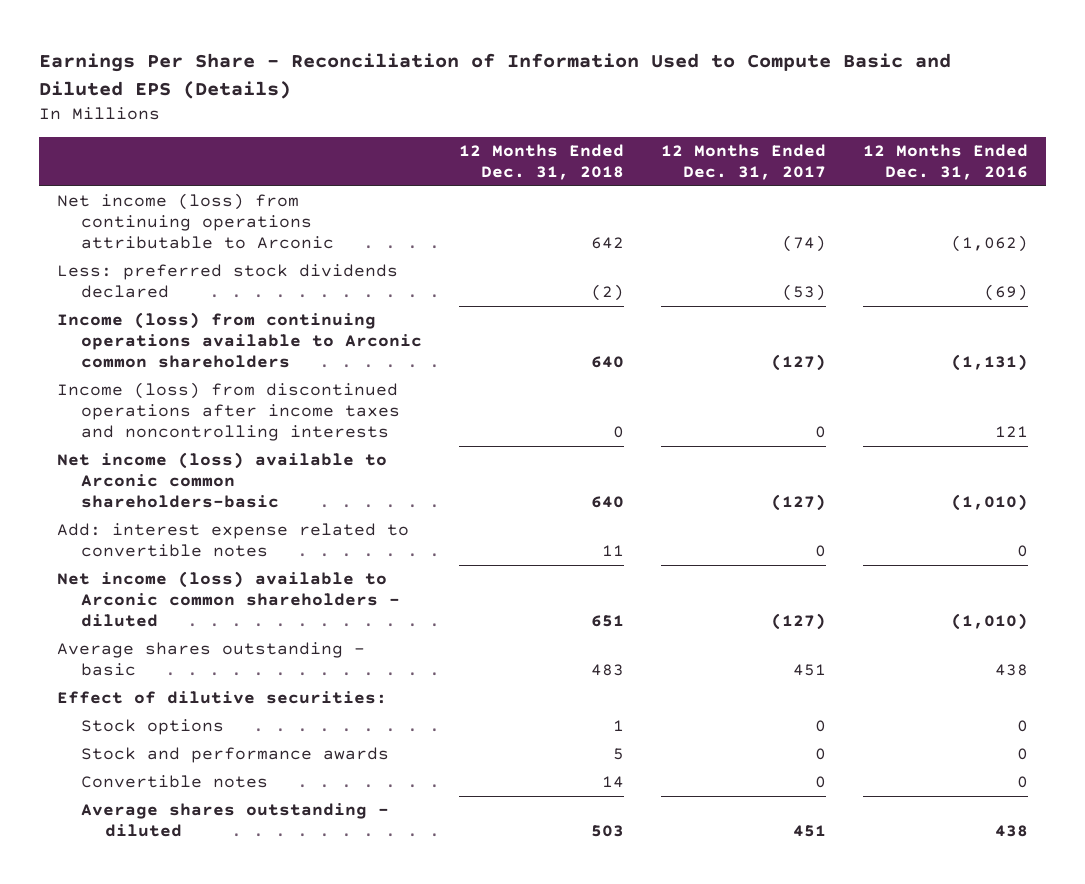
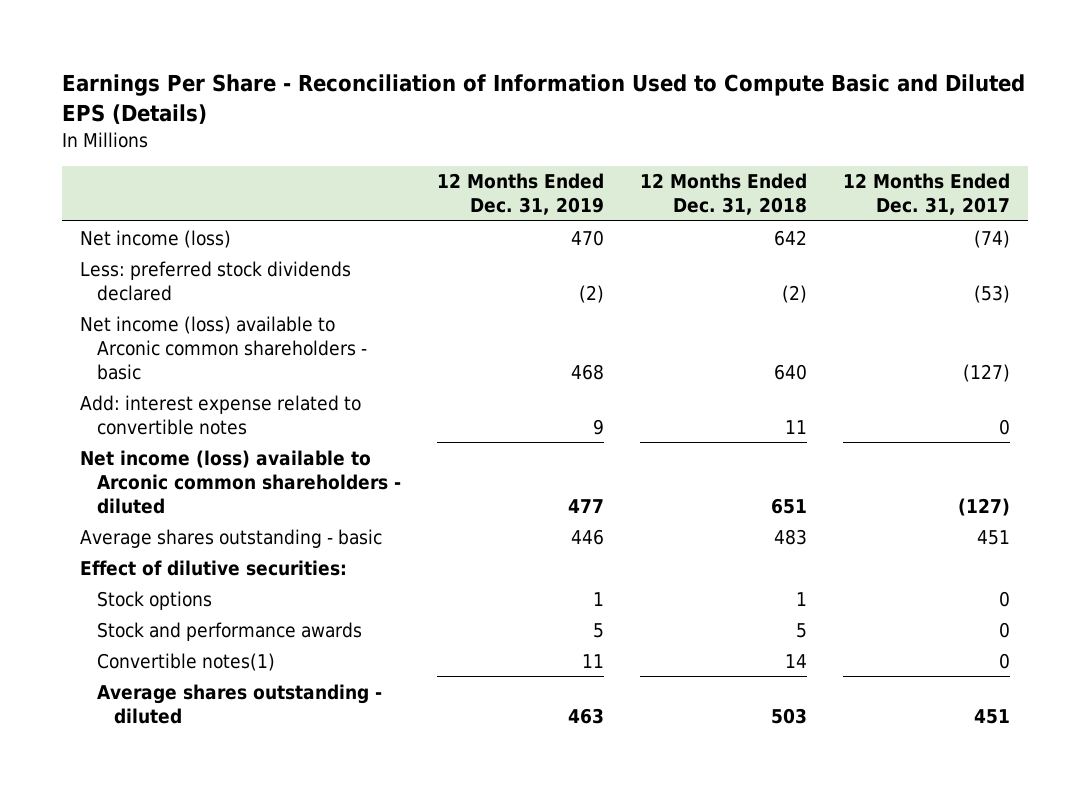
[862,144,1028,181] 12 Months Ended Dec. 31, 2016 -> none
none -> [436,173,604,216] 12 Months Ended Dec. 31, 2019
[57,193,335,250] Net income (loss) from continuing operations attributable to Arconic -> [79,229,231,248] Net income (loss)
[57,312,423,369] Income (loss) from continuing operations available to Arconic common shareholders -> none
[57,382,401,442] Income (loss) from discontinued operations after income taxes and noncontrolling interests -> none
[57,452,388,509] Net income (loss) available to Arconic common shareholders-basic -> [79,315,367,380] Net income (loss) available to Arconic common shareholders - basic
[81,775,269,789] Convertible notes -> [96,652,275,671] Convertible notes(1)

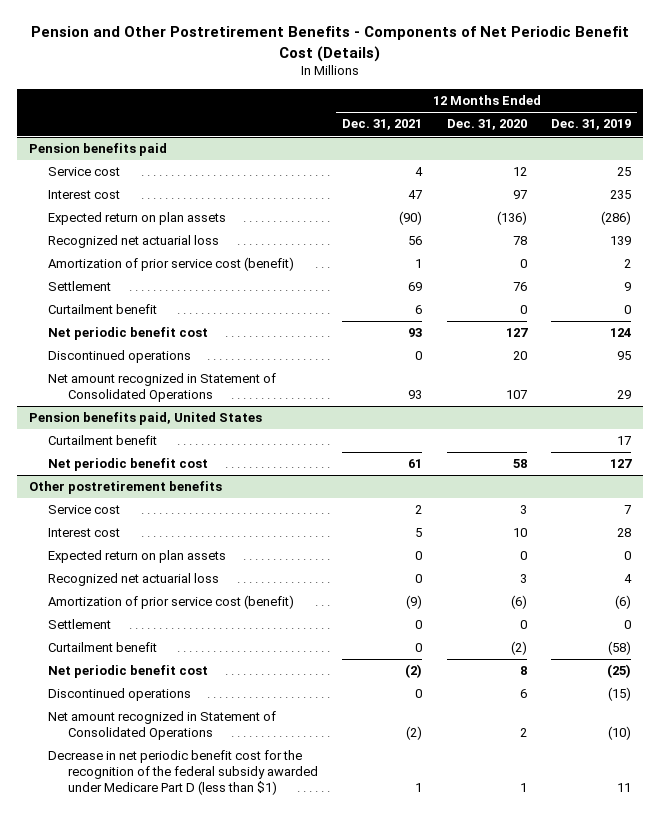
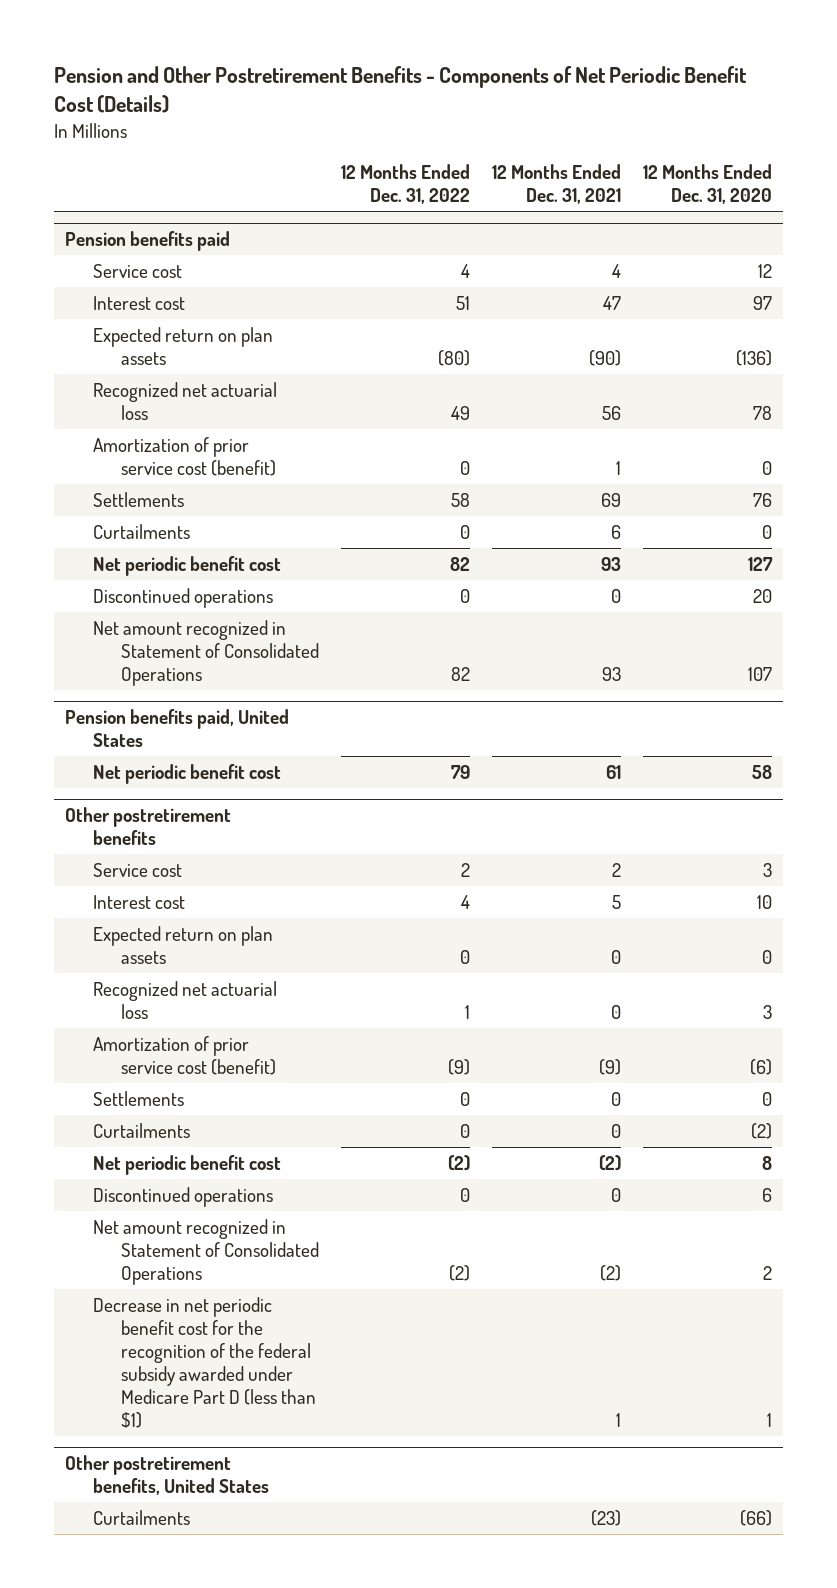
[551,119,632,131] Dec. 31, 2019 -> none
none -> [341,164,471,205] 12 Months Ended Dec. 31, 2022
[48,281,112,292] Settlement -> [92,491,184,507] Settlements
[48,304,158,315] Curtailment benefit -> [92,523,190,539] Curtailments
[48,435,158,446] Curtailment benefit -> none
[48,619,112,630] Settlement -> [92,1090,184,1106] Settlements
[48,642,158,653] Curtailment benefit -> [92,1122,190,1138] Curtailments
none -> [64,1455,269,1496] Other postretirement benefits, United States
none -> [92,1509,190,1525] Curtailments

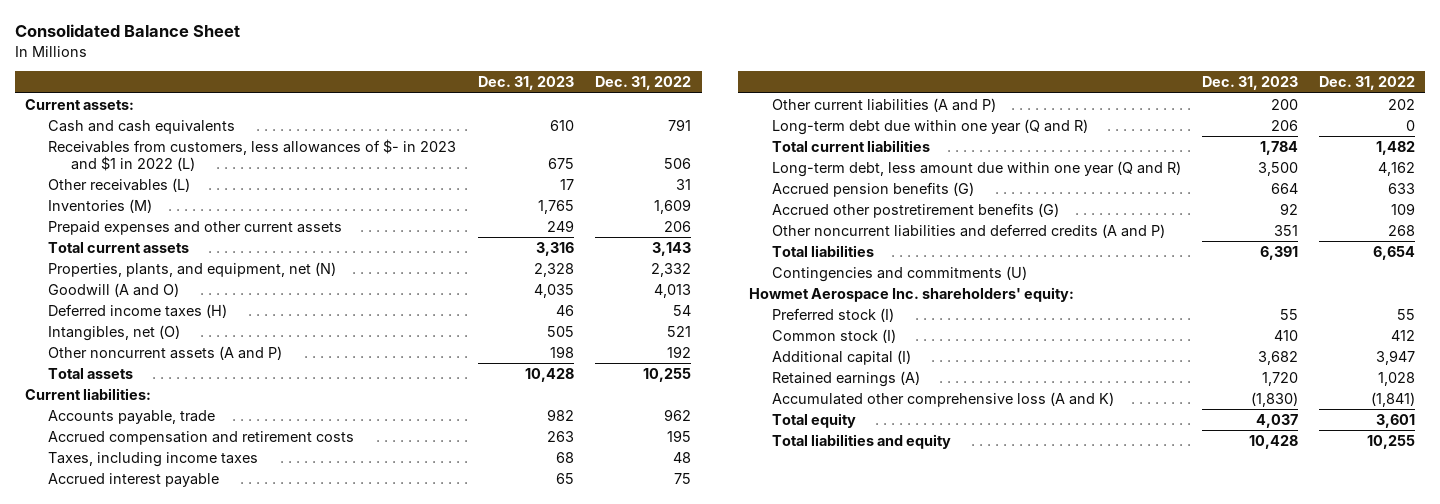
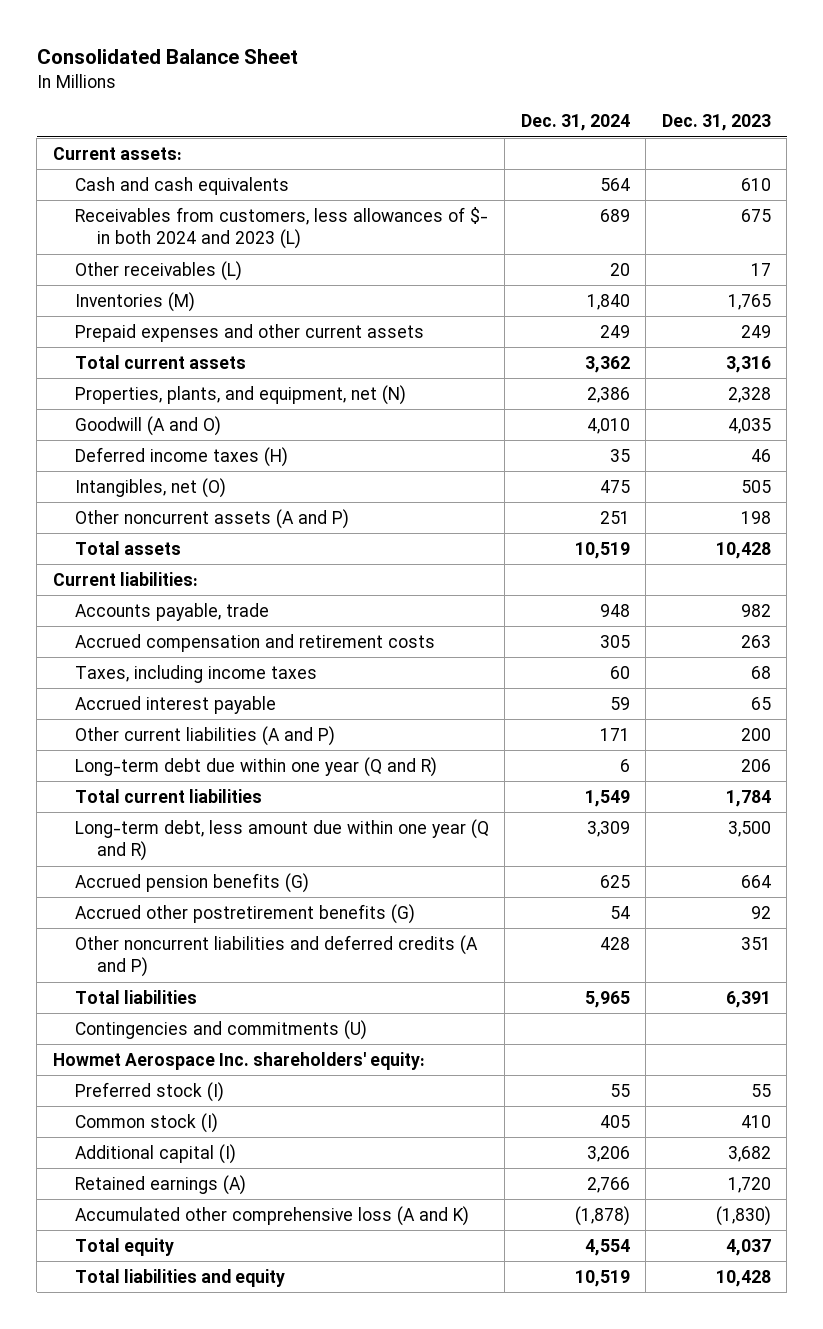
[595,76,692,91] Dec. 31, 2022 -> none
none -> [520,114,630,132] Dec. 31, 2024
[48,138,457,171] Receivables from customers, less allowances of $- in 2023 and $1 in 2022 (L) -> [74,206,488,250] Receivables from customers, less allowances of $- in both 2024 and 2023 (L)

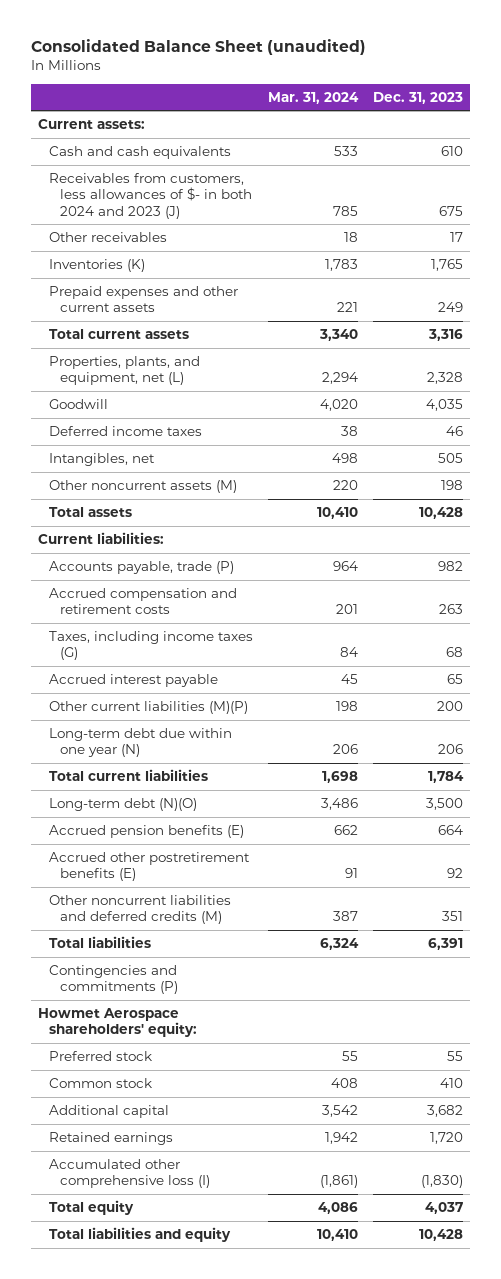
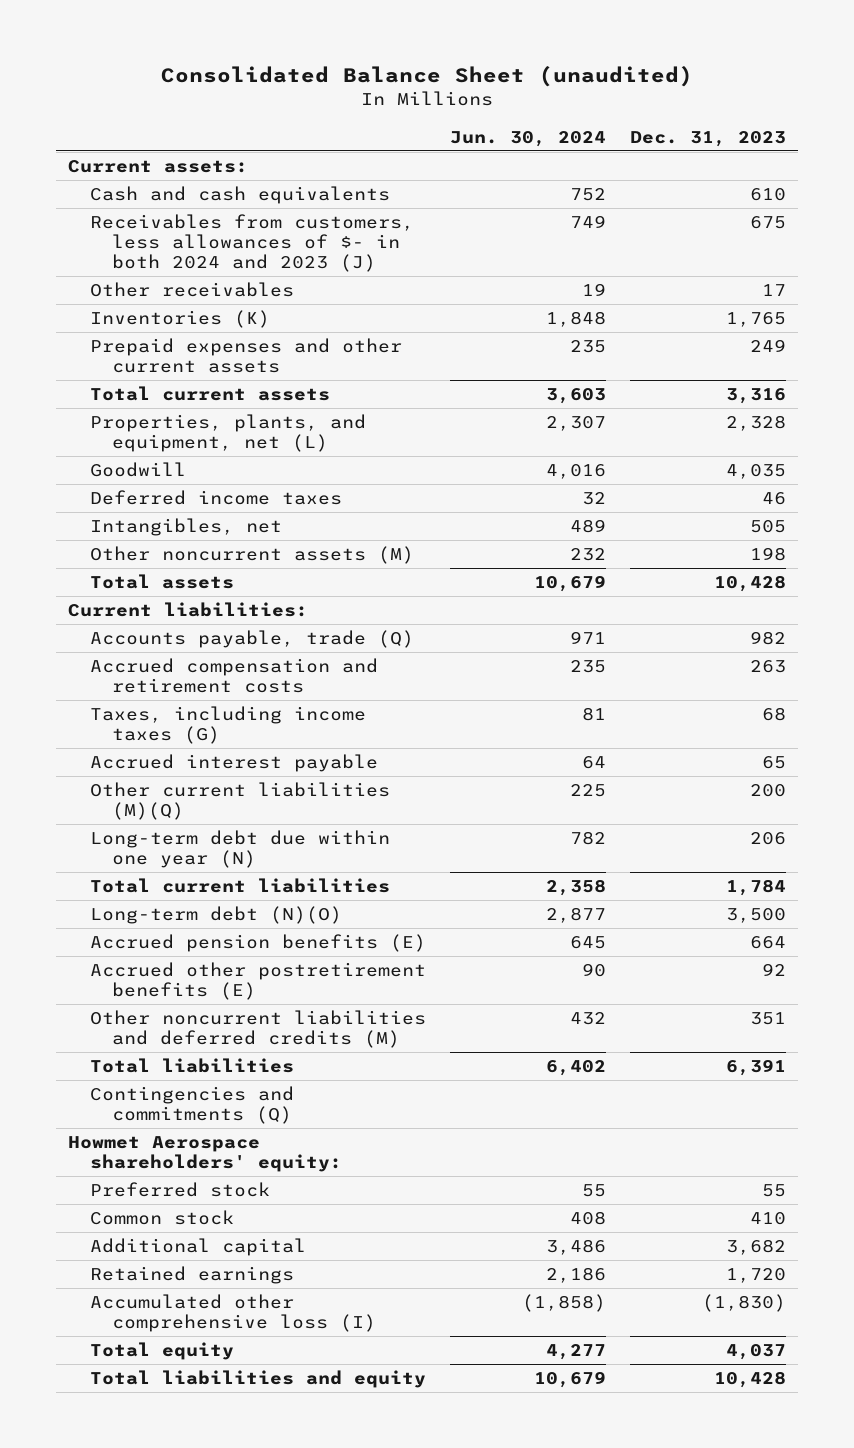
[268,91,360,104] Mar. 31, 2024 -> none
none -> [449,130,606,147] Jun. 30, 2024
[49,561,235,575] Accounts payable, trade (P) -> [89,630,414,649] Accounts payable, trade (Q)
[49,701,249,715] Other current liabilities (M)(P) -> [89,782,390,820] Other current liabilities (M)(Q)
[49,965,179,995] Contingencies and commitments (P) -> [89,1086,294,1124] Contingencies and commitments (Q)

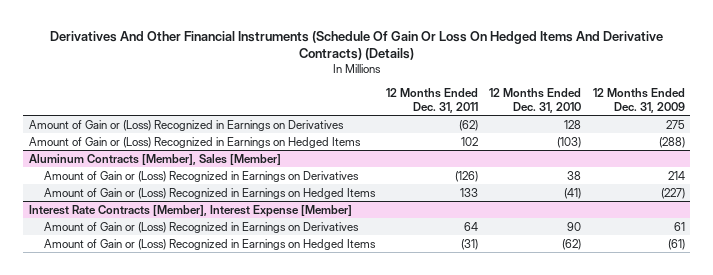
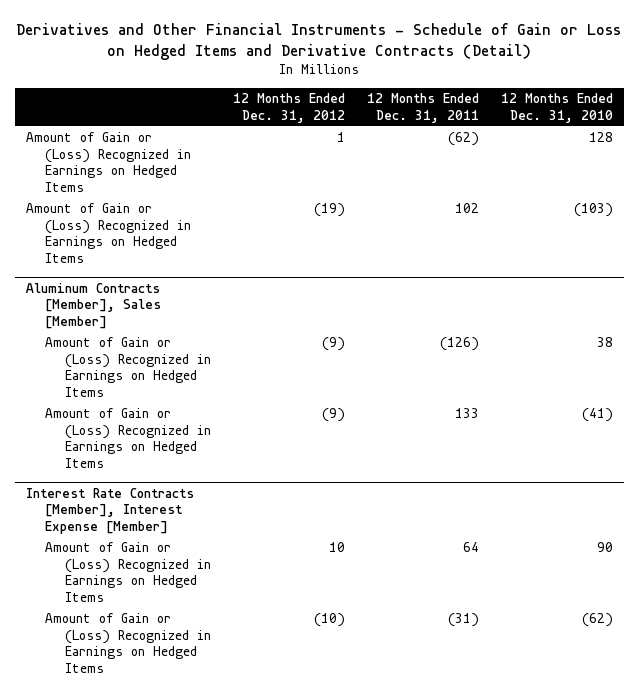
[49,30,663,60] Derivatives And Other Financial Instruments (Schedule Of Gain Or Loss On Hedged Items And Derivative Contracts) (Details) -> [16,23,622,61] Derivatives and Other Financial Instruments - Schedule of Gain or Loss on Hedged Items and Derivative Contracts (Detail)
[592,88,685,113] 12 Months Ended Dec. 31, 2009 -> none
none -> [232,93,345,123] 12 Months Ended Dec. 31, 2012
[28,119,344,131] Amount of Gain or (Loss) Recognized in Earnings on Derivatives -> [25,132,192,193] Amount of Gain or (Loss) Recognized in Earnings on Hedged Items
[43,170,359,182] Amount of Gain or (Loss) Recognized in Earnings on Derivatives -> [45,337,211,398] Amount of Gain or (Loss) Recognized in Earnings on Hedged Items
[43,221,359,233] Amount of Gain or (Loss) Recognized in Earnings on Derivatives -> [45,542,211,603] Amount of Gain or (Loss) Recognized in Earnings on Hedged Items

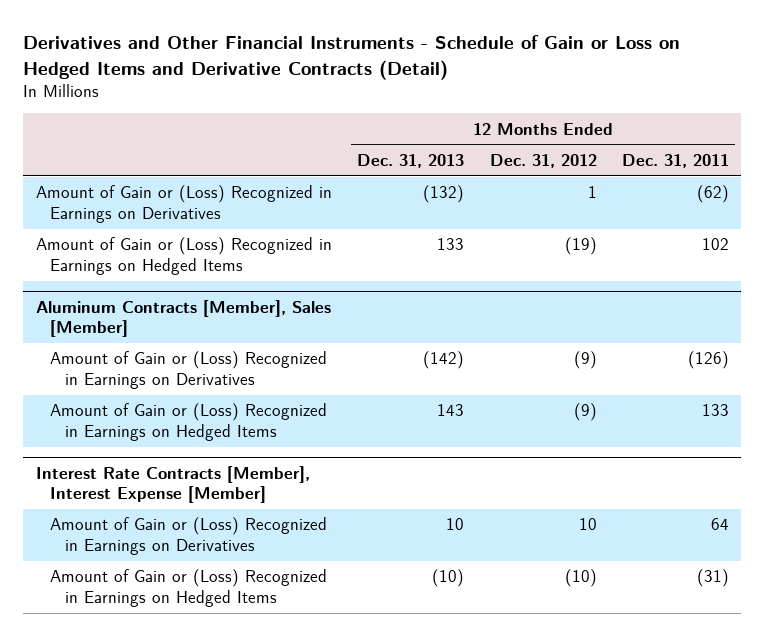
[500,93,613,123] 12 Months Ended Dec. 31, 2010 -> none
none -> [357,154,465,169] Dec. 31, 2013
[25,132,192,193] Amount of Gain or (Loss) Recognized in Earnings on Hedged Items -> [36,185,333,224] Amount of Gain or (Loss) Recognized in Earnings on Derivatives
[45,337,211,398] Amount of Gain or (Loss) Recognized in Earnings on Hedged Items -> [50,351,328,390] Amount of Gain or (Loss) Recognized in Earnings on Derivatives
[45,542,211,603] Amount of Gain or (Loss) Recognized in Earnings on Hedged Items -> [50,517,328,556] Amount of Gain or (Loss) Recognized in Earnings on Derivatives

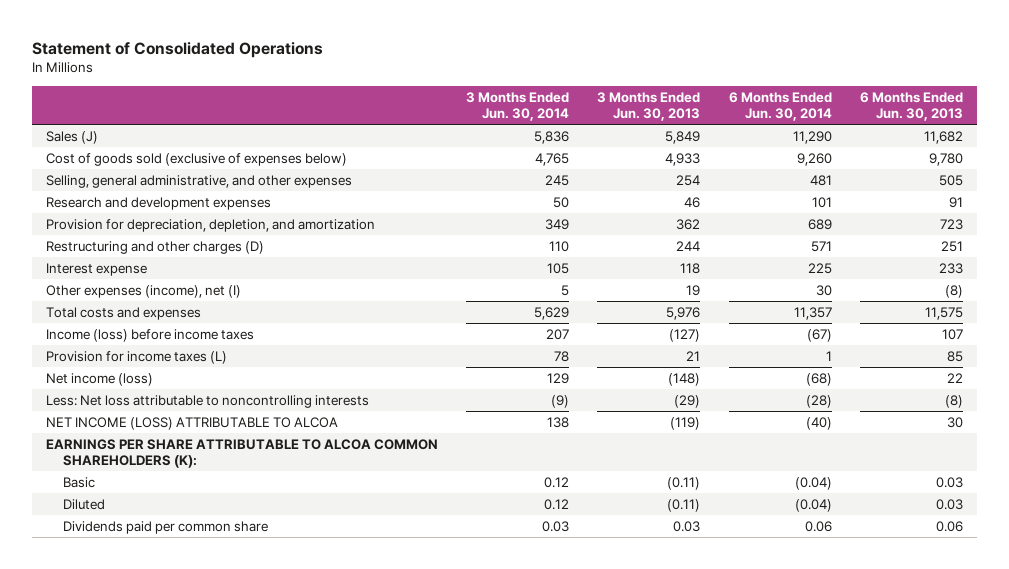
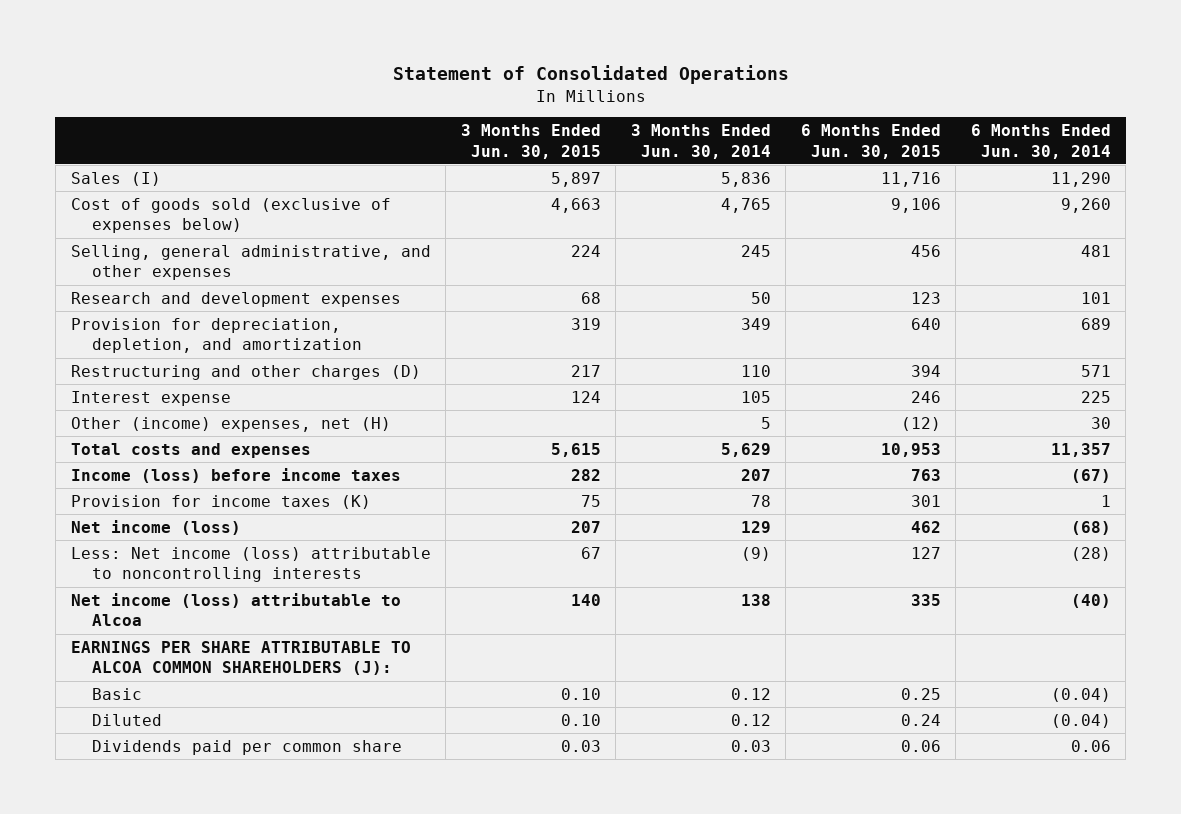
[597,91,701,121] 3 Months Ended Jun. 30, 2013 -> none
[859,91,963,121] 6 Months Ended Jun. 30, 2013 -> none
none -> [460,124,601,159] 3 Months Ended Jun. 30, 2015
none -> [800,124,941,159] 6 Months Ended Jun. 30, 2015
[46,131,99,145] Sales (J) -> [70,171,161,186] Sales (I)
[46,285,242,299] Other expenses (income), net (I) -> [70,416,391,432] Other (income) expenses, net (H)
[46,351,228,365] Provision for income taxes (L) -> [70,494,371,509] Provision for income taxes (K)
[46,395,370,409] Less: Net loss attributable to noncontrolling interests -> [70,546,431,583] Less: Net income (loss) attributable to noncontrolling interests
[46,417,339,431] NET INCOME (LOSS) ATTRIBUTABLE TO ALCOA -> [70,592,401,627] Net income (loss) attributable to Alcoa
[46,439,439,469] EARNINGS PER SHARE ATTRIBUTABLE TO ALCOA COMMON SHAREHOLDERS (K): -> [70,640,411,676] EARNINGS PER SHARE ATTRIBUTABLE TO ALCOA COMMON SHAREHOLDERS (J):

